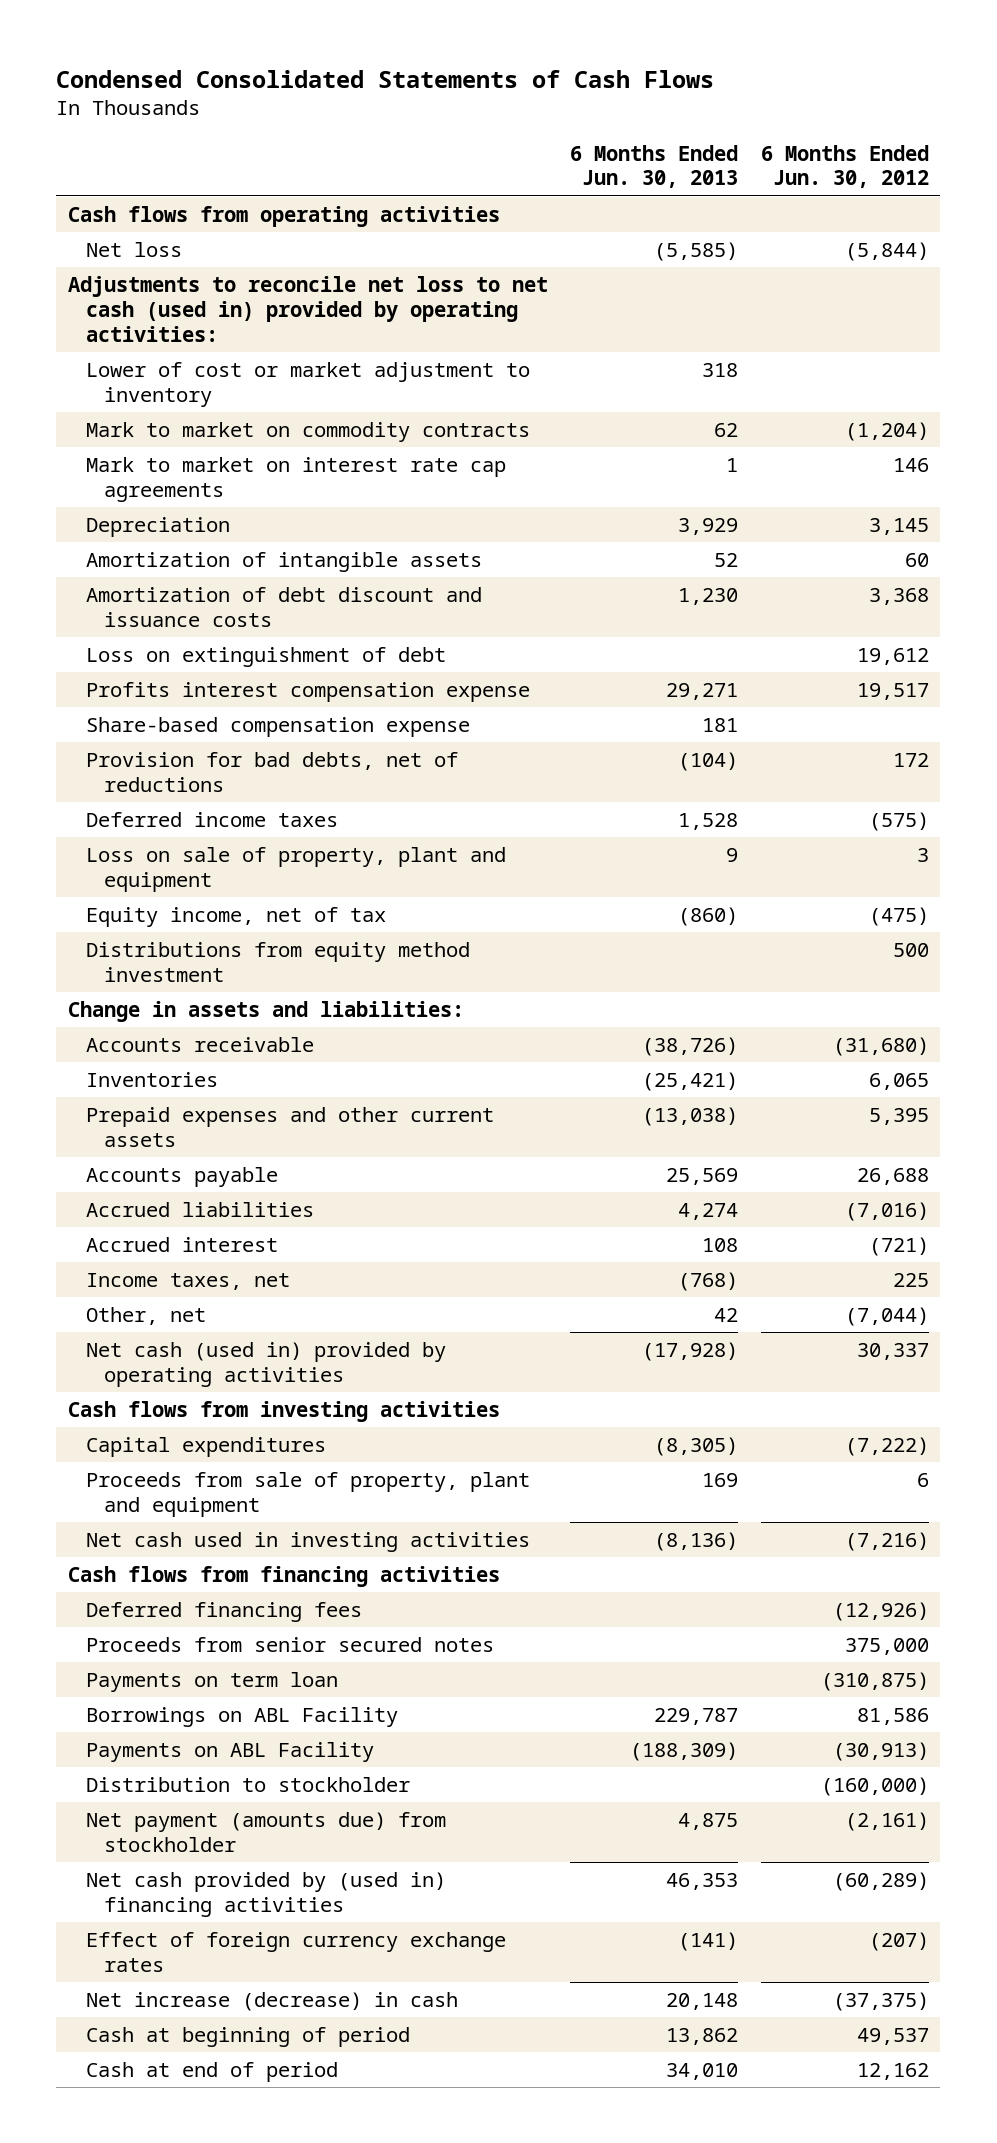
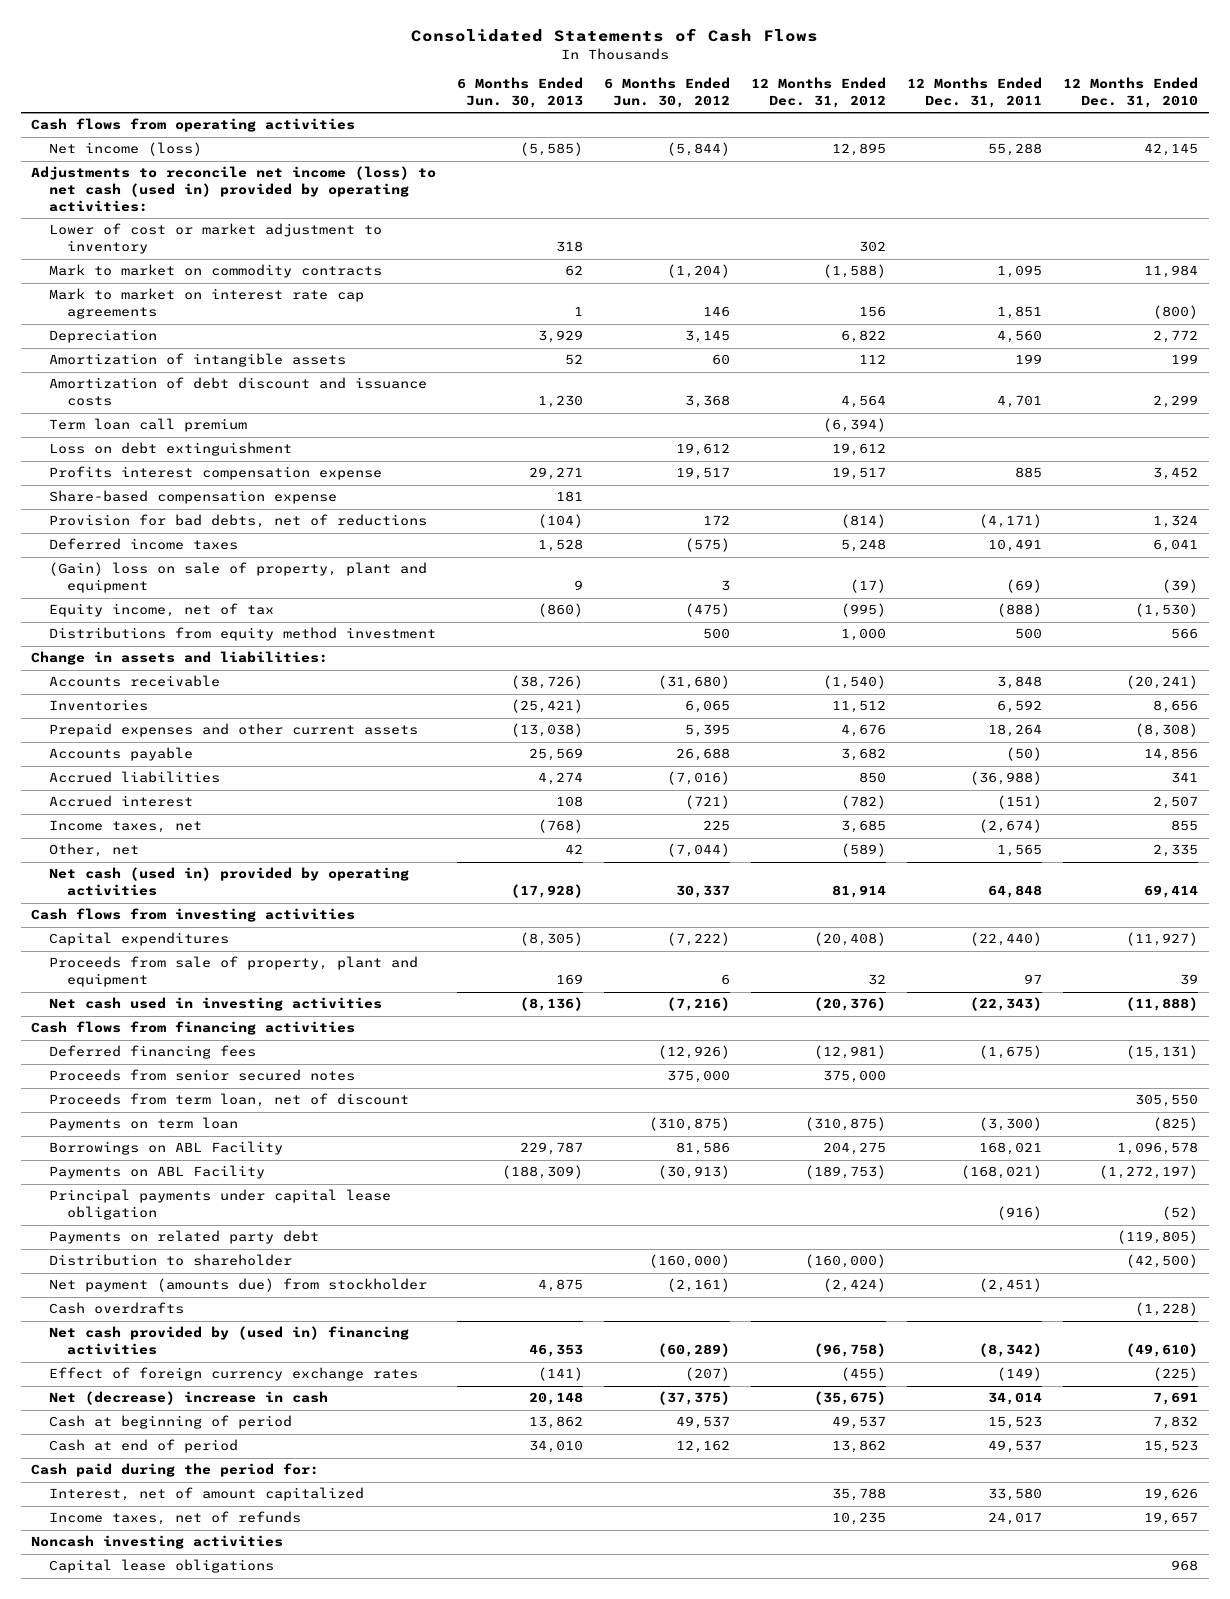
[56,69,715,88] Condensed Consolidated Statements of Cash Flows -> [410,27,818,42] Consolidated Statements of Cash Flows
none -> [751,77,887,108] 12 Months Ended Dec. 31, 2012
none -> [907,77,1043,108] 12 Months Ended Dec. 31, 2011
none -> [1063,77,1199,108] 12 Months Ended Dec. 31, 2010
[85,242,182,258] Net loss -> [49,142,203,157] Net income (loss)
[67,276,548,342] Adjustments to reconcile net loss to net cash (used in) provided by operating activities: -> [31,166,437,212] Adjustments to reconcile net income (loss) to net cash (used in) provided by operating activities:
none -> [49,418,248,433] Term loan call premium
[85,647,446,668] Loss on extinguishment of debt -> [49,442,293,457] Loss on debt extinguishment
[85,847,506,892] Loss on sale of property, plant and equipment -> [49,562,428,594] (Gain) loss on sale of property, plant and equipment
none -> [49,1093,410,1108] Proceeds from term loan, net of discount
none -> [49,1189,392,1221] Principal payments under capital lease obligation
none -> [49,1230,320,1245] Payments on related party debt
[85,1777,410,1793] Distribution to stockholder -> [49,1254,293,1267] Distribution to shareholder
none -> [49,1302,185,1315] Cash overdrafts
[85,1992,458,2012] Net increase (decrease) in cash -> [49,1391,329,1406] Net (decrease) increase in cash
none -> [31,1463,320,1478] Cash paid during the period for:
none -> [49,1487,365,1502] Interest, net of amount capitalized
none -> [49,1511,302,1526] Income taxes, net of refunds
none -> [31,1535,284,1550] Noncash investing activities
none -> [49,1559,275,1574] Capital lease obligations

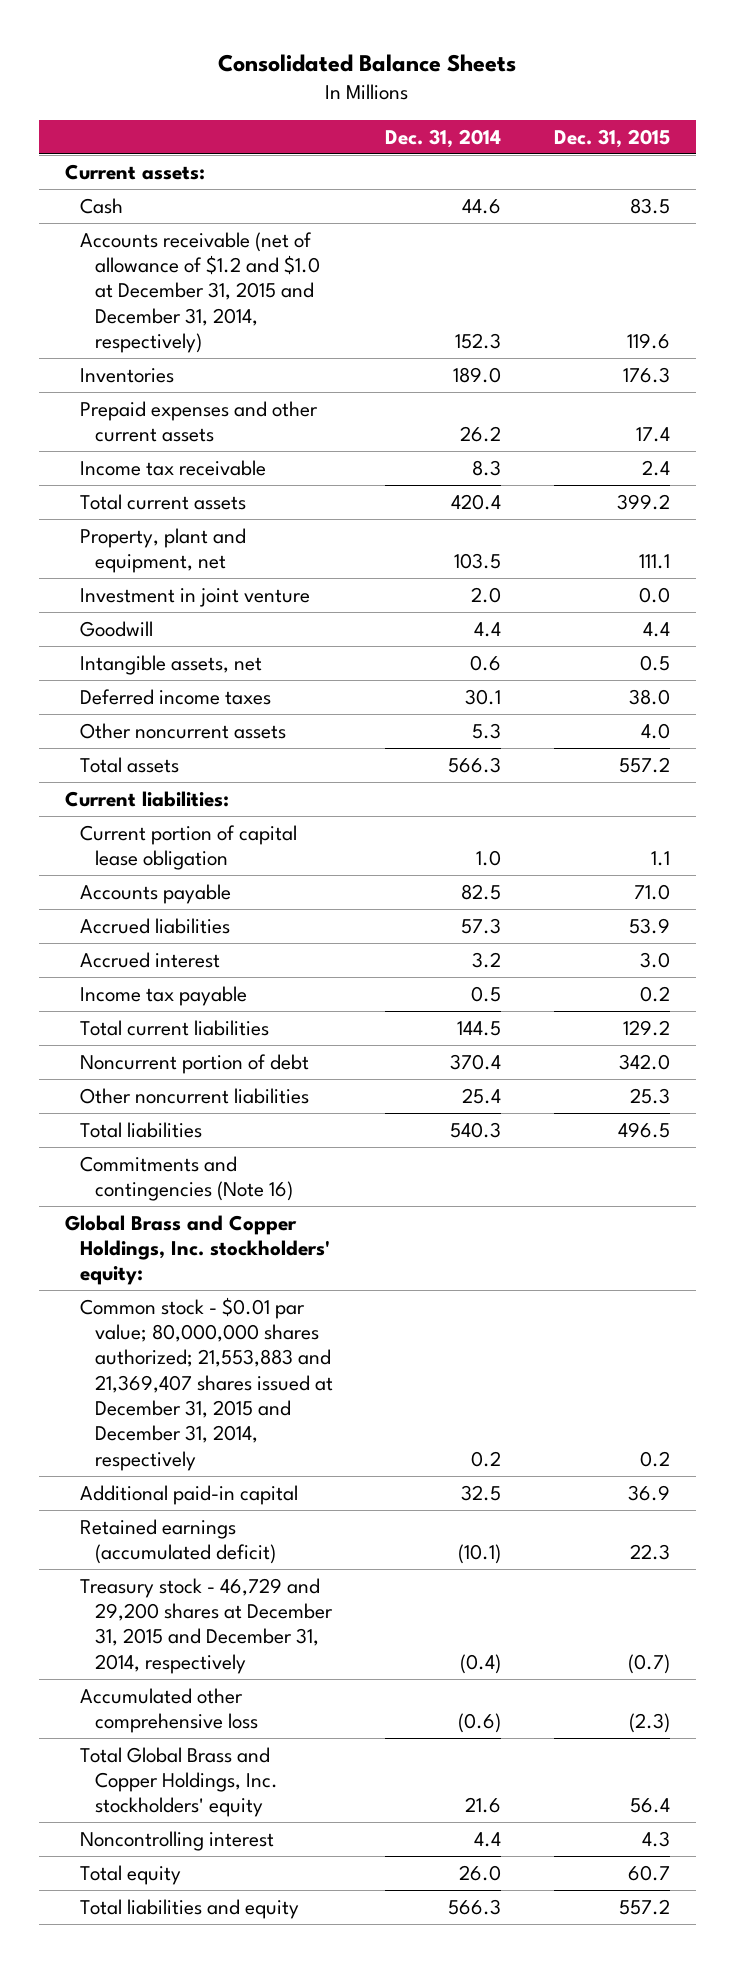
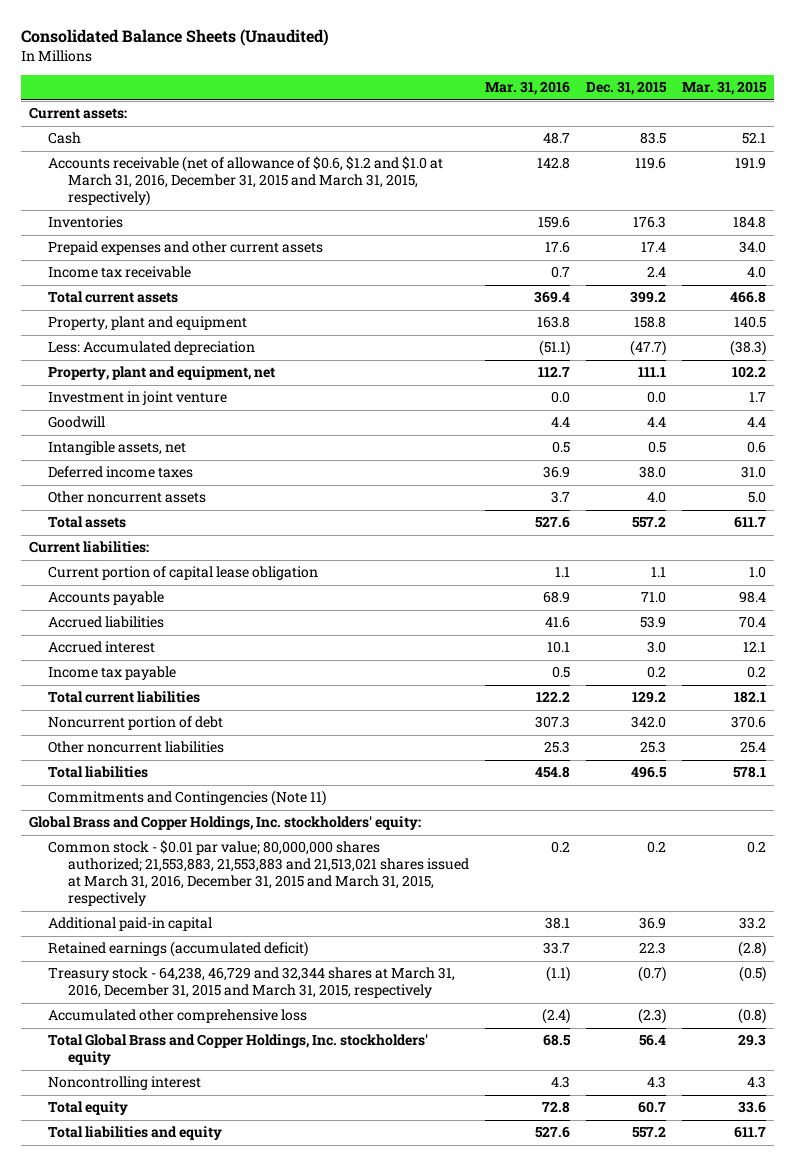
[218,53,517,72] Consolidated Balance Sheets -> [20,29,329,47] Consolidated Balance Sheets (Unaudited)
[385,128,502,148] Dec. 31, 2014 -> none
none -> [485,81,571,96] Mar. 31, 2016
none -> [681,81,767,96] Mar. 31, 2015
[79,231,321,353] Accounts receivable (net of allowance of $1.2 and $1.0 at December 31, 2015 and December 31, 2014, respectively) -> [48,156,444,207] Accounts receivable (net of allowance of $0.6, $1.2 and $1.0 at March 31, 2016, December 31, 2015 and March 31, 2015, respectively)
none -> [48,316,248,331] Property, plant and equipment
none -> [48,341,256,356] Less: Accumulated depreciation
[79,1155,294,1202] Commitments and contingencies (Note 16) -> [48,790,327,807] Commitments and Contingencies (Note 11)
[79,1296,334,1471] Common stock - $0.01 par value; 80,000,000 shares authorized; 21,553,883 and 21,369,407 shares issued at December 31, 2015 and December 31, 2014, respectively -> [48,840,470,907] Common stock - $0.01 par value; 80,000,000 shares authorized; 21,553,883, 21,553,883 and 21,513,021 shares issued at March 31, 2016, December 31, 2015 and March 31, 2015, respectively
[79,1577,334,1674] Treasury stock - 46,729 and 29,200 shares at December 31, 2015 and December 31, 2014, respectively -> [48,967,456,999] Treasury stock - 64,238, 46,729 and 32,344 shares at March 31, 2016, December 31, 2015 and March 31, 2015, respectively

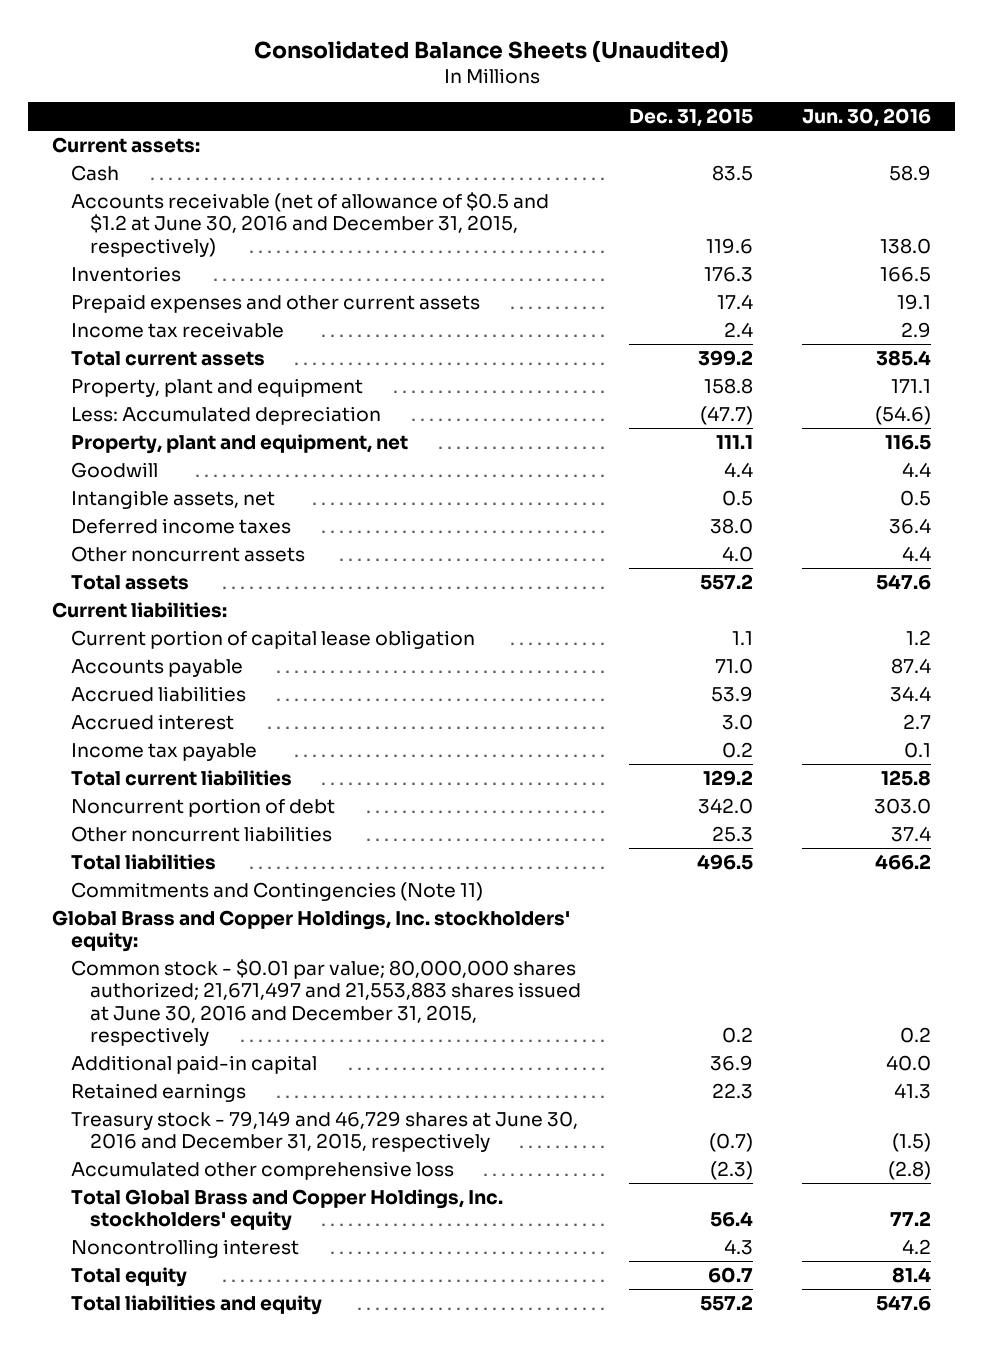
[485,81,571,96] Mar. 31, 2016 -> none
[681,81,767,96] Mar. 31, 2015 -> none
none -> [801,108,931,128] Jun. 30, 2016
[48,156,444,207] Accounts receivable (net of allowance of $0.6, $1.2 and $1.0 at March 31, 2016, December 31, 2015 and March 31, 2015, respectively) -> [71,191,550,257] Accounts receivable (net of allowance of $0.5 and $1.2 at June 30, 2016 and December 31, 2015, respectively)
[48,391,228,406] Investment in joint venture -> none
[48,840,470,907] Common stock - $0.01 par value; 80,000,000 shares authorized; 21,553,883, 21,553,883 and 21,513,021 shares issued at March 31, 2016, December 31, 2015 and March 31, 2015, respectively -> [71,958,581,1047] Common stock - $0.01 par value; 80,000,000 shares authorized; 21,671,497 and 21,553,883 shares issued at June 30, 2016 and December 31, 2015, respectively
[48,941,309,958] Retained earnings (accumulated deficit) -> [71,1082,247,1102] Retained earnings
[48,967,456,999] Treasury stock - 64,238, 46,729 and 32,344 shares at March 31, 2016, December 31, 2015 and March 31, 2015, respectively -> [71,1110,579,1153] Treasury stock - 79,149 and 46,729 shares at June 30, 2016 and December 31, 2015, respectively

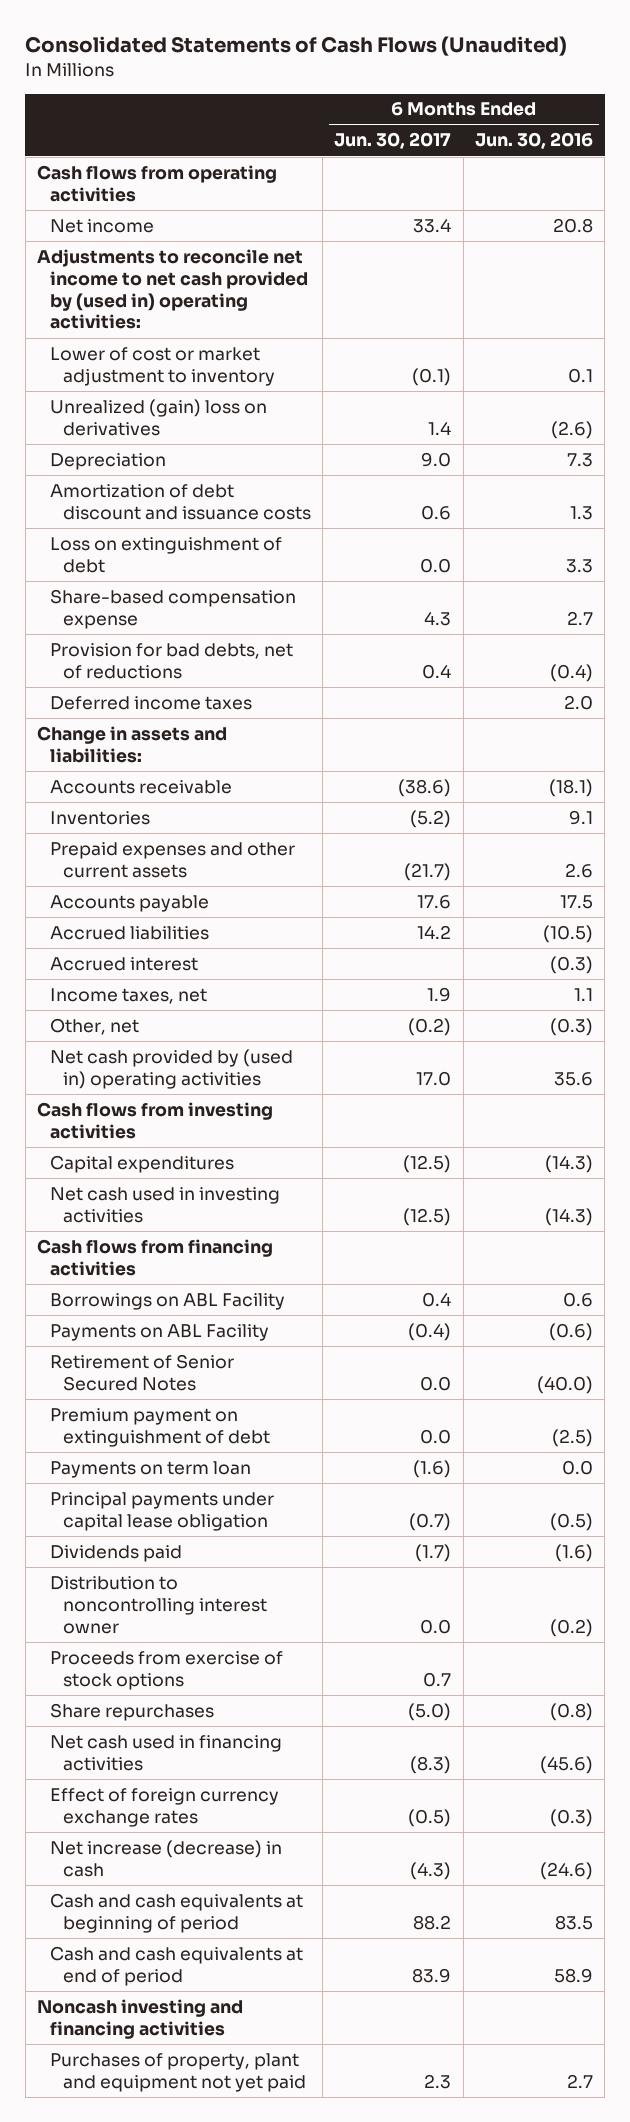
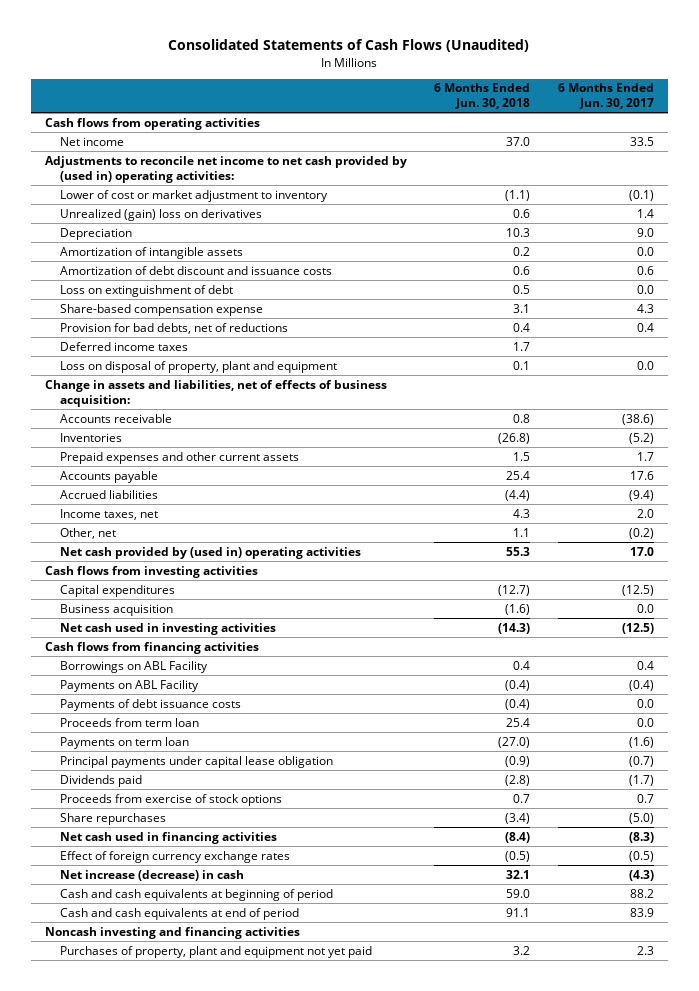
[474,132,593,150] Jun. 30, 2016 -> none
none -> [434,83,531,110] 6 Months Ended Jun. 30, 2018
[413,217,452,233] 33.4 -> [629,136,654,146] 33.5
none -> [60,246,244,259] Amortization of intangible assets
none -> [60,360,338,373] Loss on disposal of property, plant and equipment
[37,725,228,763] Change in assets and liabilities: -> [45,379,388,407] Change in assets and liabilities, net of effects of business acquisition:
[404,862,452,881] (21.7) -> [636,451,654,461] 1.7
[50,956,199,971] Accrued interest -> none
[417,924,452,939] 14.2 -> [628,489,654,501] (9.4)
[427,986,452,1002] 1.9 -> [636,508,654,518] 2.0
none -> [60,603,174,616] Business acquisition
[50,1353,235,1391] Retirement of Senior Secured Notes -> none
[50,1407,270,1447] Premium payment on extinguishment of debt -> none
none -> [60,698,242,711] Payments of debt issuance costs
none -> [60,717,200,727] Proceeds from term loan
[50,1575,267,1634] Distribution to noncontrolling interest owner -> none

